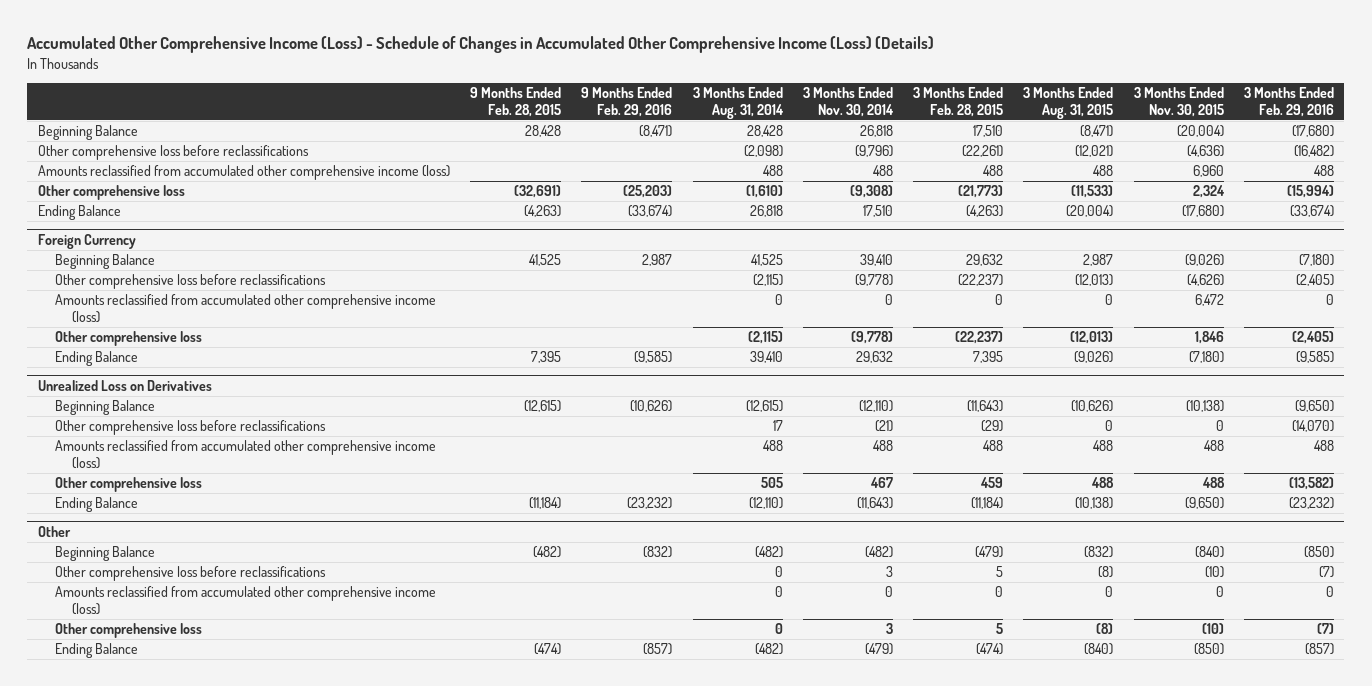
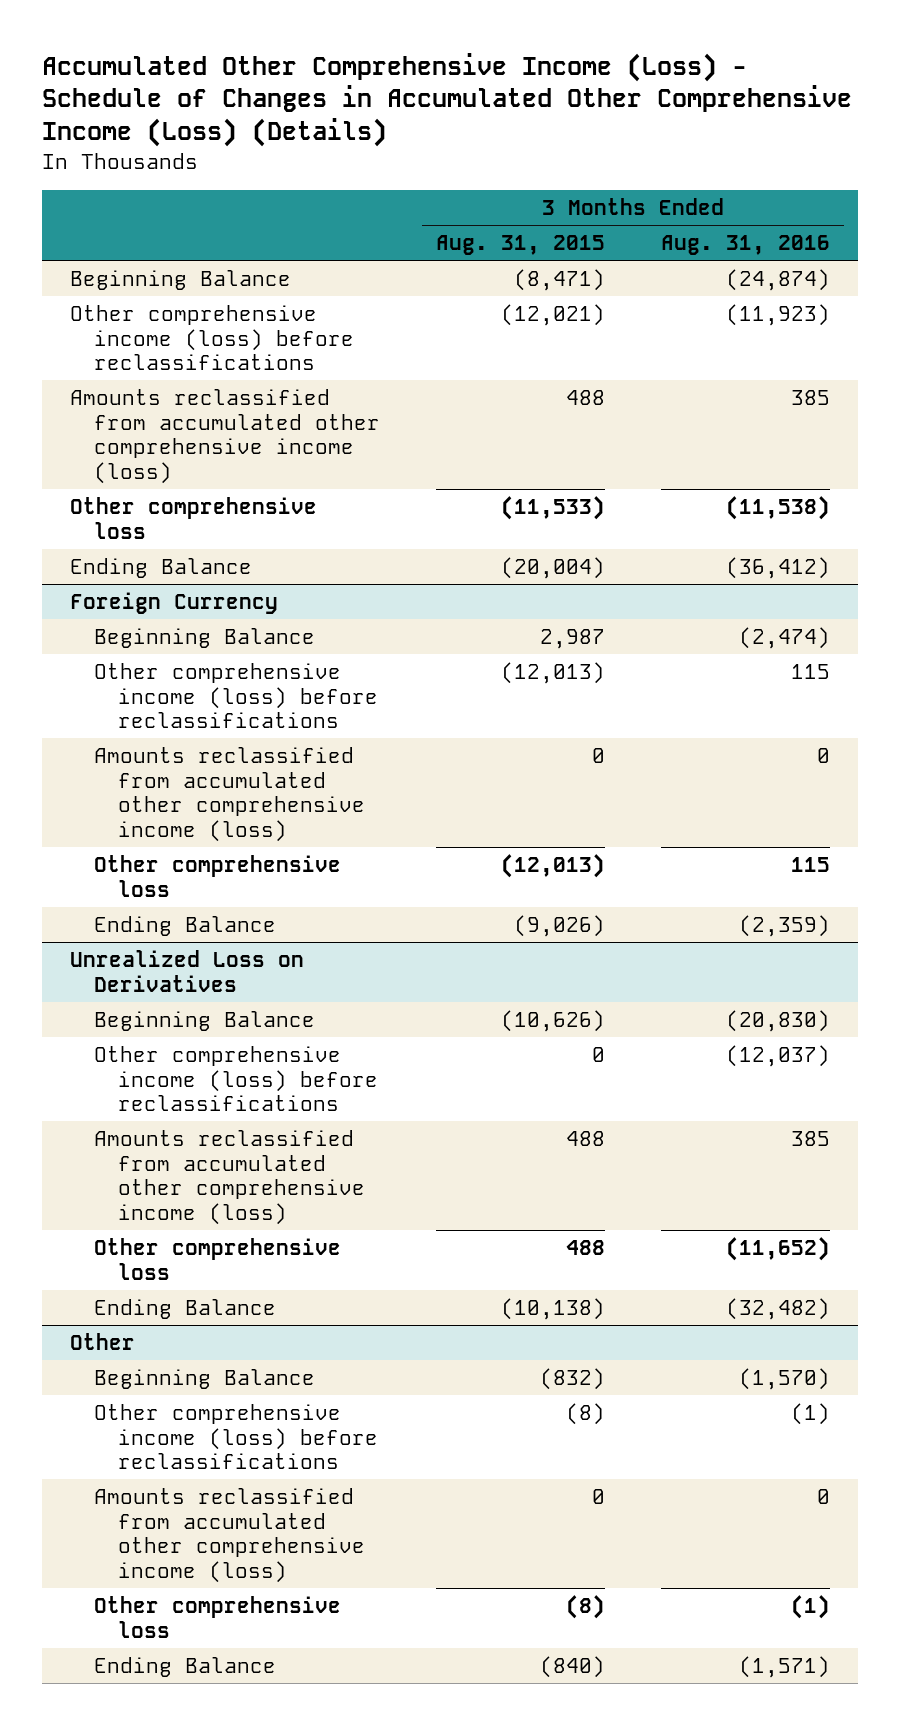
[469,87,561,117] 9 Months Ended Feb. 28, 2015 -> none
[581,87,673,117] 9 Months Ended Feb. 29, 2016 -> none
[692,87,784,119] 3 Months Ended Aug. 31, 2014 -> none
[802,87,894,117] 3 Months Ended Nov. 30, 2014 -> none
[913,87,1004,117] 3 Months Ended Feb. 28, 2015 -> none
[1133,87,1224,117] 3 Months Ended Nov. 30, 2015 -> none
[1244,87,1335,117] 3 Months Ended Feb. 29, 2016 -> none
none -> [660,235,830,256] Aug. 31, 2016
[37,145,309,161] Other comprehensive loss before reclassifications -> [69,304,355,371] Other comprehensive income (loss) before reclassifications
[54,274,326,290] Other comprehensive loss before reclassifications -> [94,662,379,729] Other comprehensive income (loss) before reclassifications
[54,420,326,436] Other comprehensive loss before reclassifications -> [94,1045,379,1112] Other comprehensive income (loss) before reclassifications
[54,566,326,582] Other comprehensive loss before reclassifications -> [94,1403,379,1470] Other comprehensive income (loss) before reclassifications

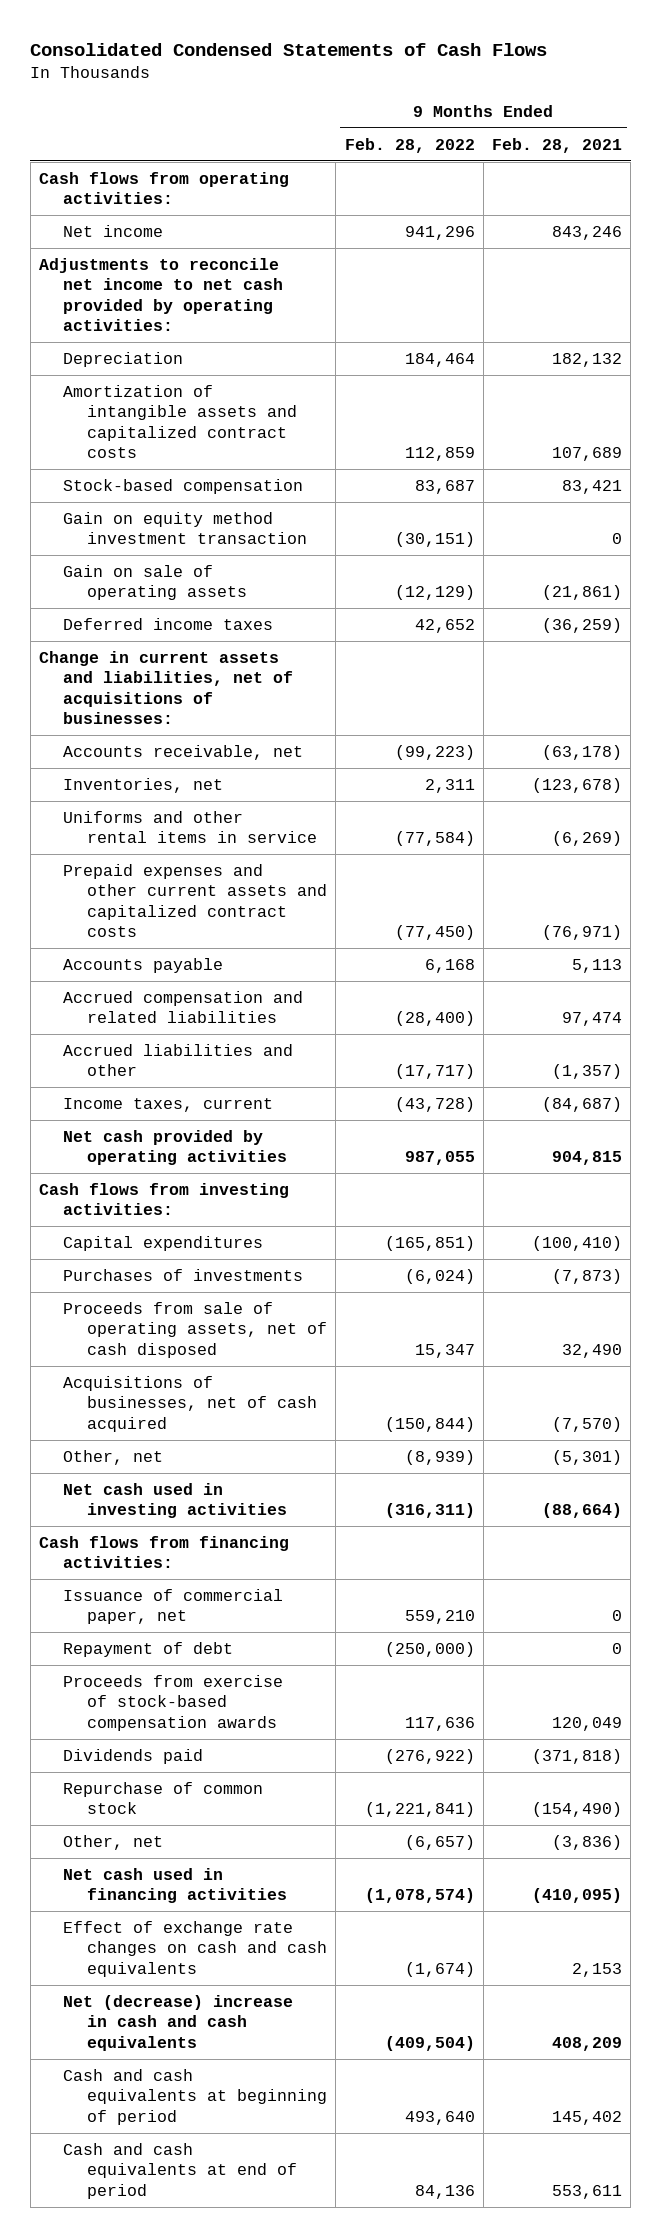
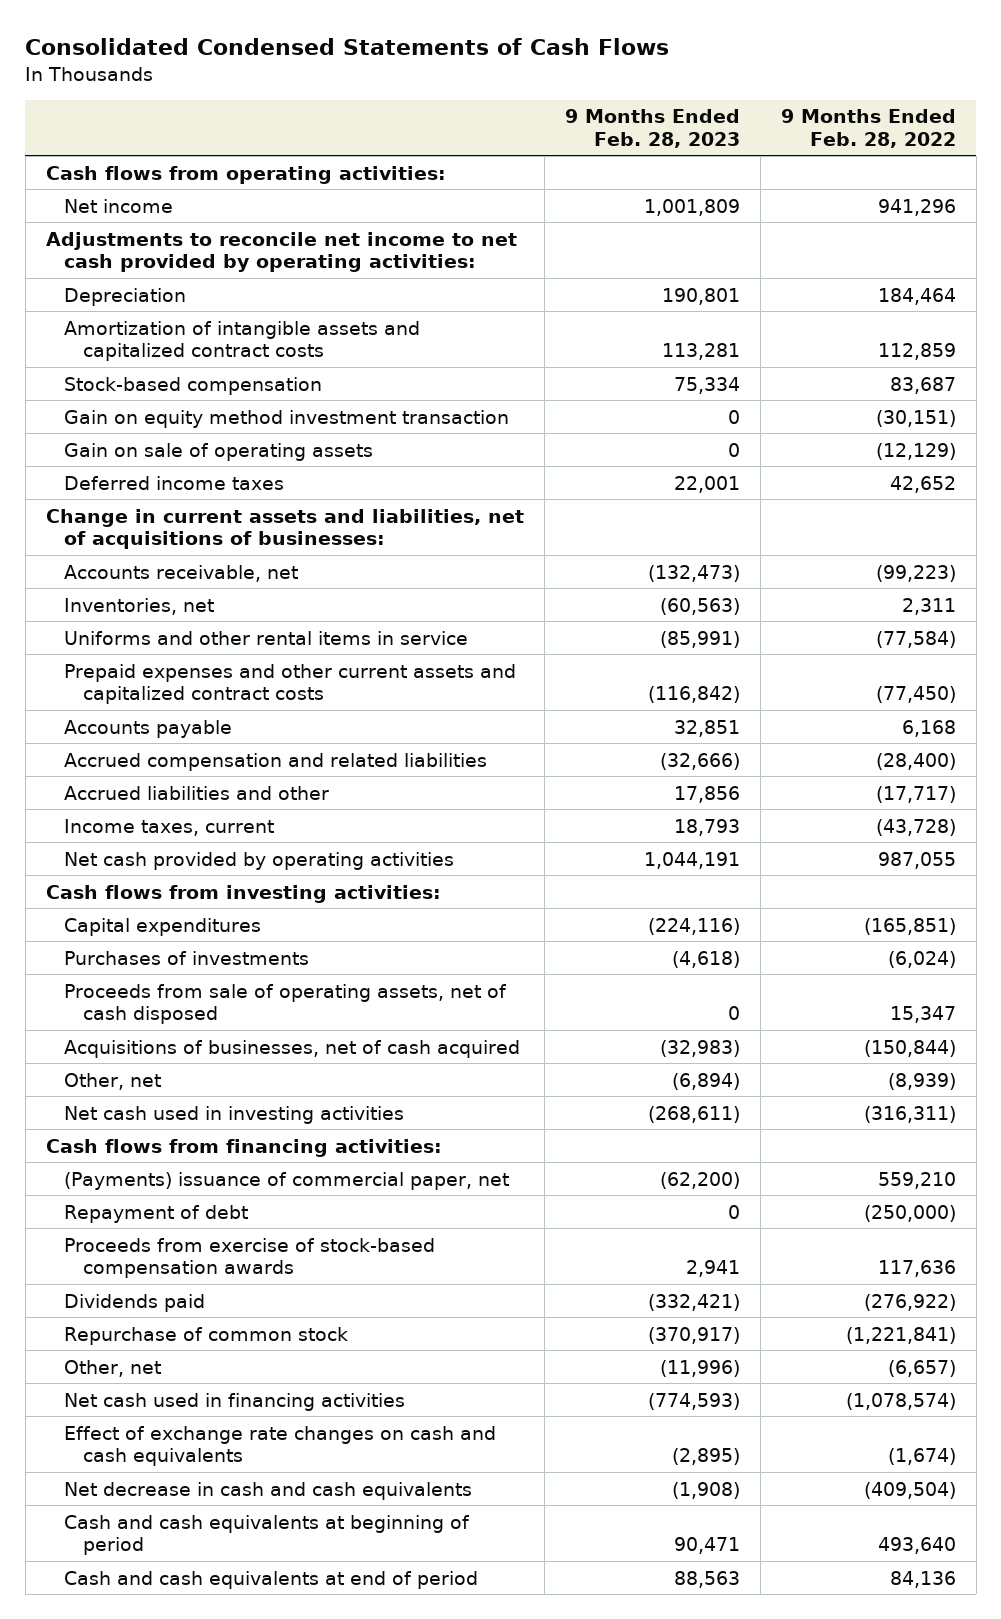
[492,137,623,153] Feb. 28, 2021 -> none
none -> [564,109,740,148] 9 Months Ended Feb. 28, 2023
[62,1588,283,1625] Issuance of commercial paper, net -> [64,1171,510,1190] (Payments) issuance of commercial paper, net
[62,1994,293,2051] Net (decrease) increase in cash and cash equivalents -> [64,1481,473,1500] Net decrease in cash and cash equivalents

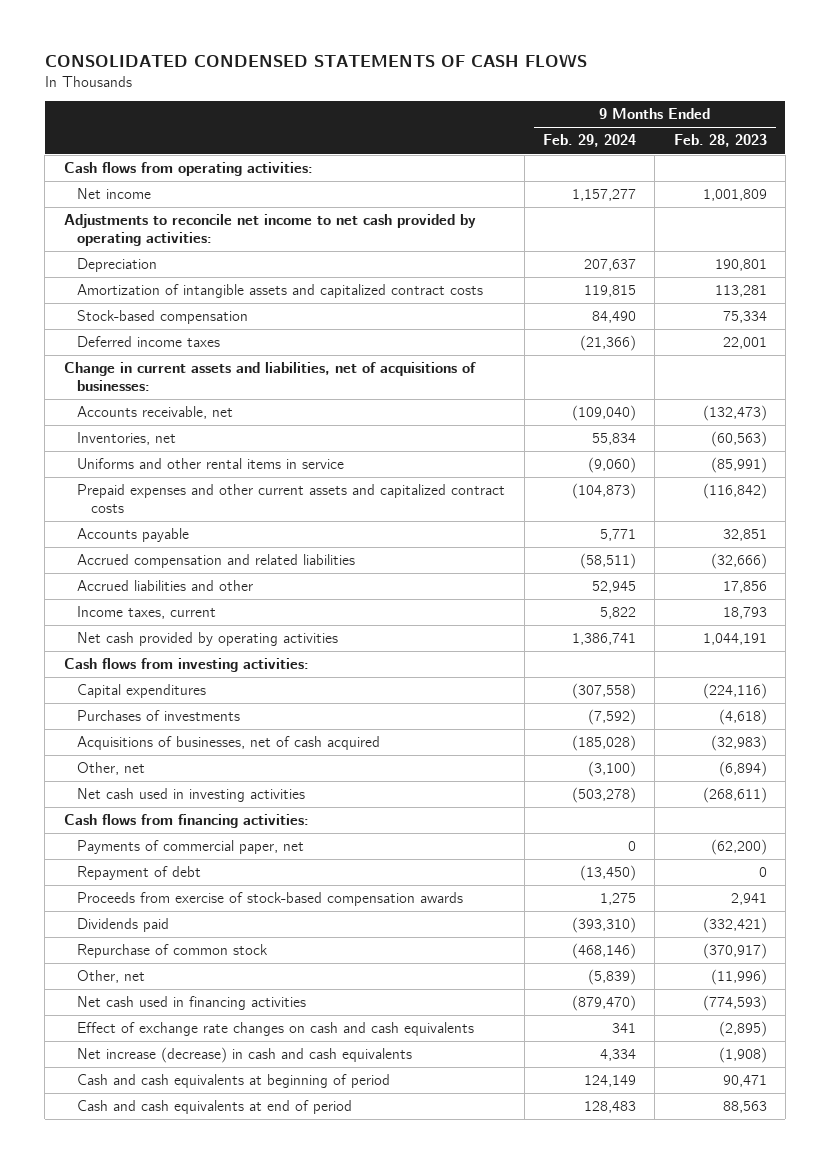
[25,37,670,55] Consolidated Condensed Statements of Cash Flows -> [44,54,587,68] CONSOLIDATED CONDENSED STATEMENTS OF CASH FLOWS
[780,109,956,148] 9 Months Ended Feb. 28, 2022 -> none
none -> [542,134,636,148] Feb. 29, 2024
[64,409,510,428] Gain on equity method investment transaction -> none
[64,442,374,461] Gain on sale of operating assets -> none
[64,983,508,1024] Proceeds from sale of operating assets, net of cash disposed -> none
[64,1171,510,1190] (Payments) issuance of commercial paper, net -> [77,840,305,855] Payments of commercial paper, net
[64,1481,473,1500] Net decrease in cash and cash equivalents -> [77,1047,413,1064] Net increase (decrease) in cash and cash equivalents

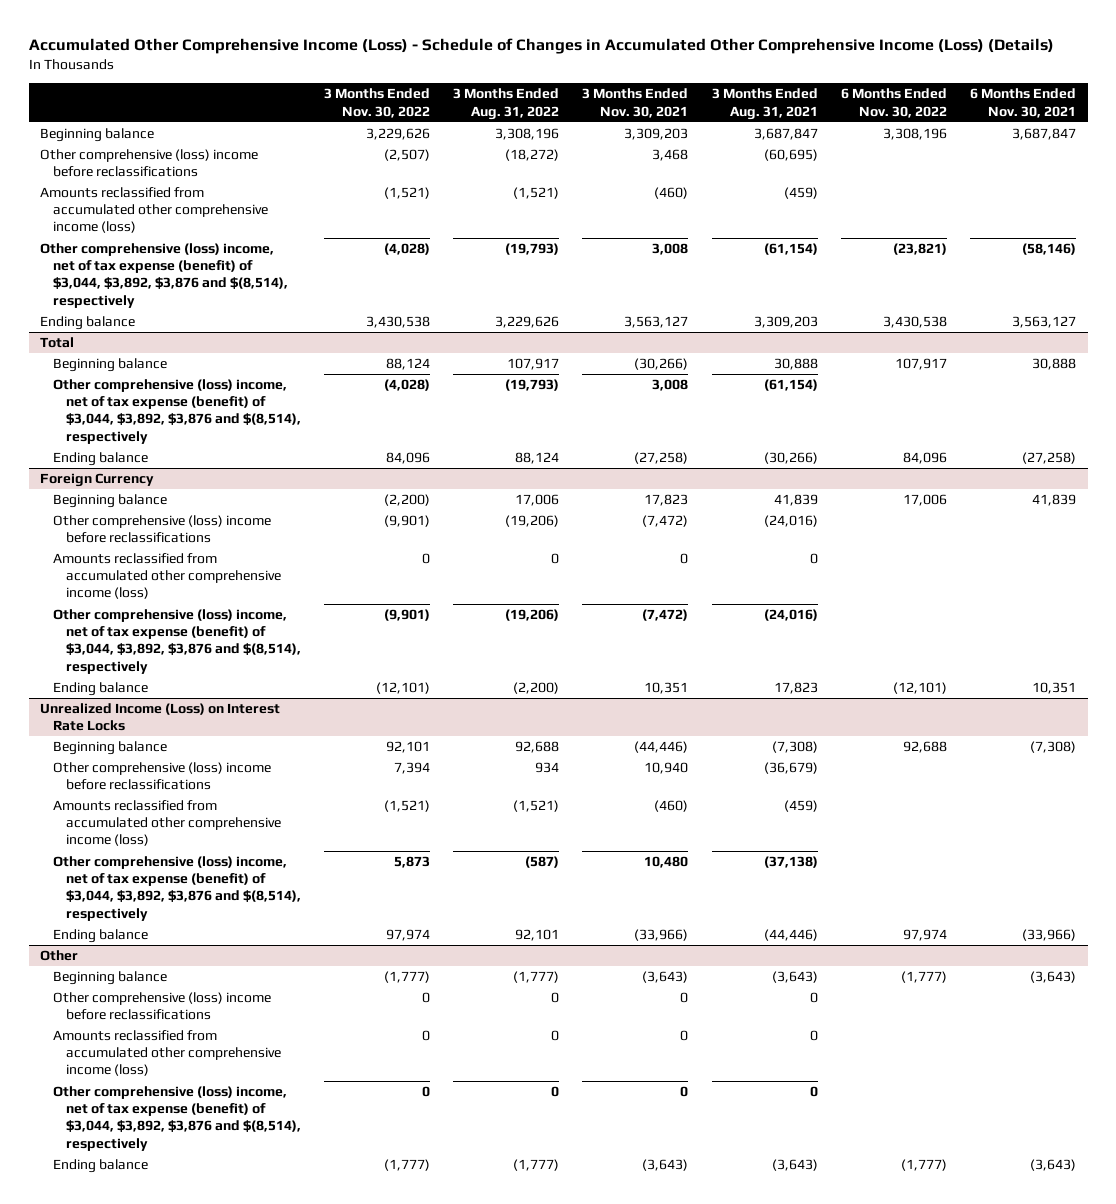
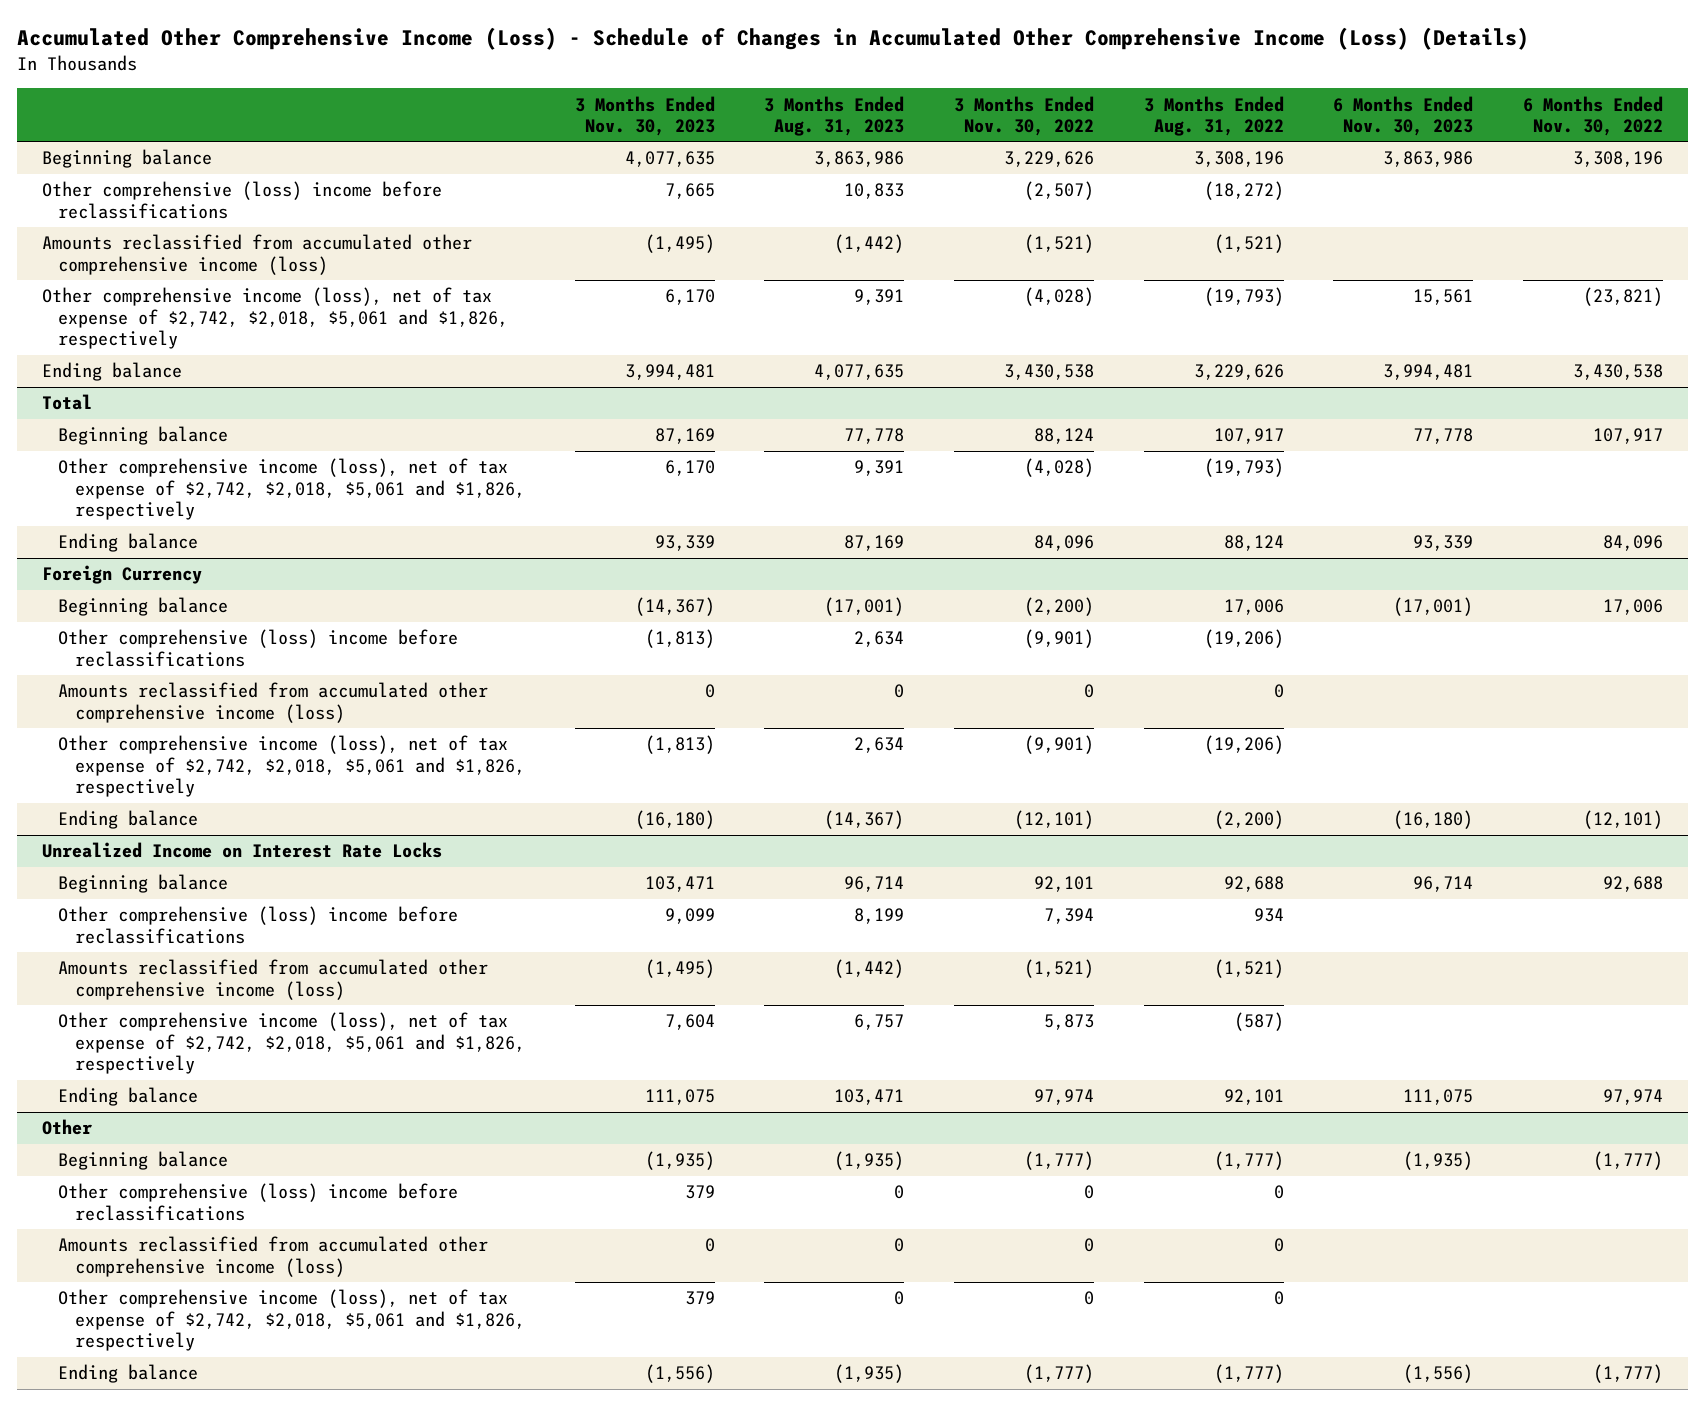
[582,88,689,118] 3 Months Ended Nov. 30, 2021 -> none
[711,88,818,120] 3 Months Ended Aug. 31, 2021 -> none
[970,88,1077,118] 6 Months Ended Nov. 30, 2021 -> none
none -> [574,95,715,137] 3 Months Ended Nov. 30, 2023
none -> [764,95,905,137] 3 Months Ended Aug. 31, 2023
none -> [1333,95,1474,137] 6 Months Ended Nov. 30, 2023
[40,243,289,308] Other comprehensive (loss) income, net of tax expense (benefit) of $3,044, $3,892, $3,876 and $(8,514), respectively -> [41,287,509,350] Other comprehensive income (loss), net of tax expense of $2,742, $2,018, $5,061 and $1,826, respectively
[53,379,301,444] Other comprehensive (loss) income, net of tax expense (benefit) of $3,044, $3,892, $3,876 and $(8,514), respectively -> [58,458,525,521] Other comprehensive income (loss), net of tax expense of $2,742, $2,018, $5,061 and $1,826, respectively
[53,609,301,674] Other comprehensive (loss) income, net of tax expense (benefit) of $3,044, $3,892, $3,876 and $(8,514), respectively -> [58,735,525,798] Other comprehensive income (loss), net of tax expense of $2,742, $2,018, $5,061 and $1,826, respectively
[40,703,281,732] Unrealized Income (Loss) on Interest Rate Locks -> [41,842,442,859] Unrealized Income on Interest Rate Locks
[53,856,301,921] Other comprehensive (loss) income, net of tax expense (benefit) of $3,044, $3,892, $3,876 and $(8,514), respectively -> [58,1012,525,1075] Other comprehensive income (loss), net of tax expense of $2,742, $2,018, $5,061 and $1,826, respectively
[53,1086,301,1151] Other comprehensive (loss) income, net of tax expense (benefit) of $3,044, $3,892, $3,876 and $(8,514), respectively -> [58,1289,525,1352] Other comprehensive income (loss), net of tax expense of $2,742, $2,018, $5,061 and $1,826, respectively

